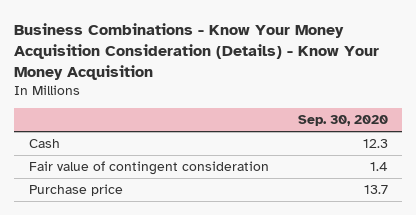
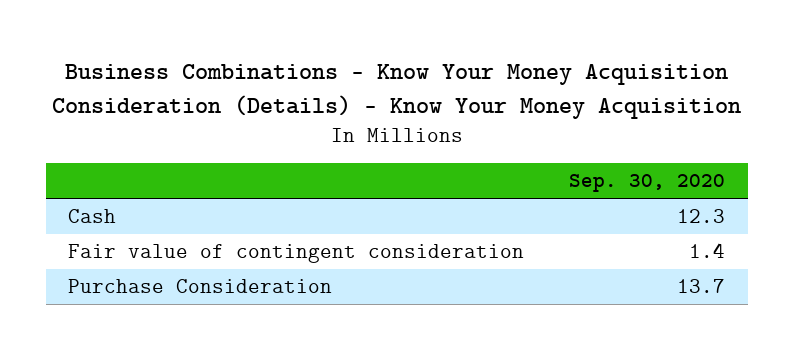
[28,184,123,197] Purchase price -> [68,279,333,294] Purchase Consideration

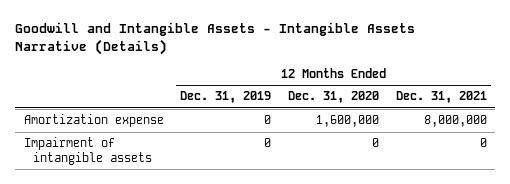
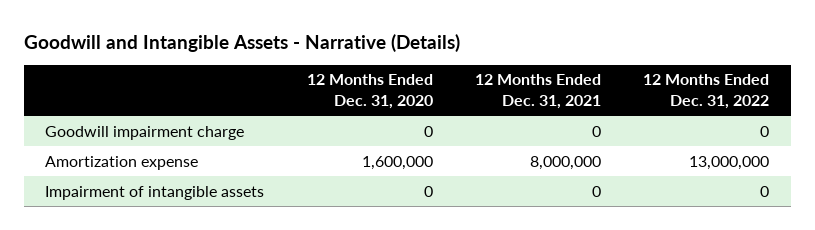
[15,22,416,55] Goodwill and Intangible Assets - Intangible Assets Narrative (Details) -> [24,33,461,52] Goodwill and Intangible Assets - Narrative (Details)
[180,91,272,104] Dec. 31, 2019 -> none
none -> [643,74,770,110] 12 Months Ended Dec. 31, 2022
none -> [45,125,245,140] Goodwill impairment charge

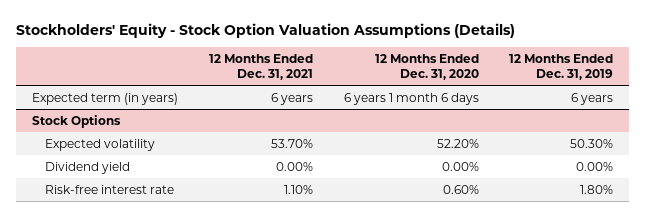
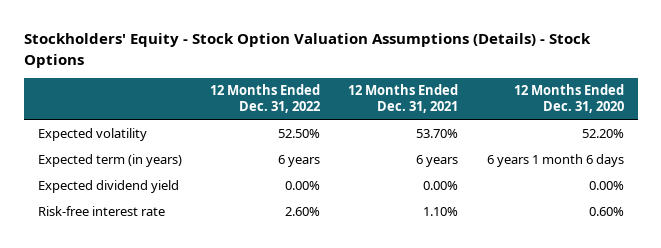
[16,23,516,39] Stockholders' Equity - Stock Option Valuation Assumptions (Details) -> [23,33,591,68] Stockholders' Equity - Stock Option Valuation Assumptions (Details) - Stock Options
[509,54,614,80] 12 Months Ended Dec. 31, 2019 -> none
none -> [210,84,321,114] 12 Months Ended Dec. 31, 2022
[31,114,121,128] Stock Options -> none
[31,92,178,105] Expected term (in years) -> [37,153,182,167] Expected term (in years)
[44,161,130,174] Dividend yield -> [37,179,179,193] Expected dividend yield

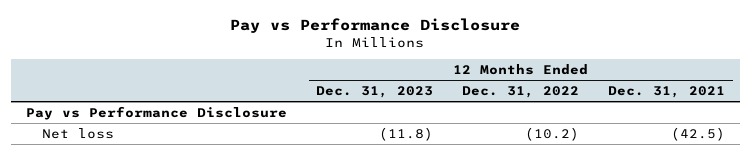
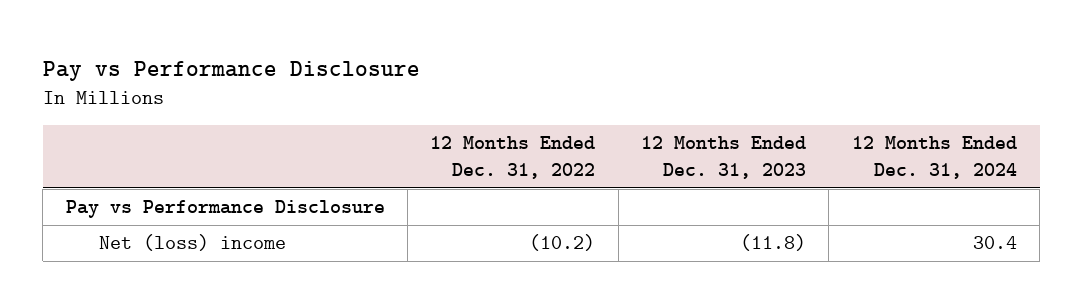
[608,86,726,99] Dec. 31, 2021 -> none
none -> [851,136,1017,180] 12 Months Ended Dec. 31, 2024
[42,127,115,139] Net loss -> [98,234,286,252] Net (loss) income

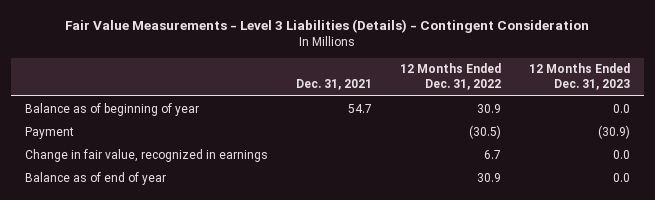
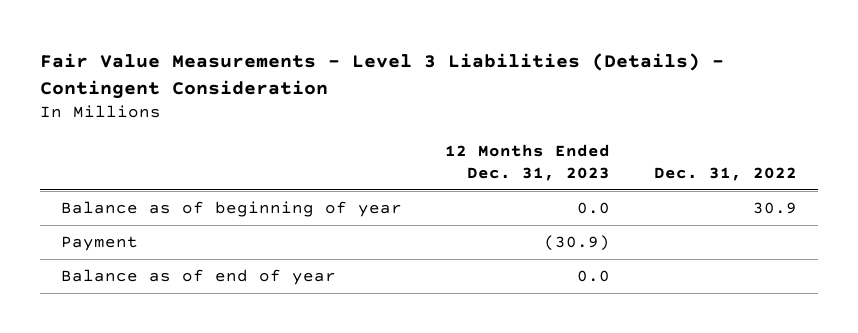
[296,79,373,91] Dec. 31, 2021 -> none
[399,63,501,91] 12 Months Ended Dec. 31, 2022 -> none
none -> [653,166,797,181] Dec. 31, 2022
[25,148,269,162] Change in fair value, recognized in earnings -> none

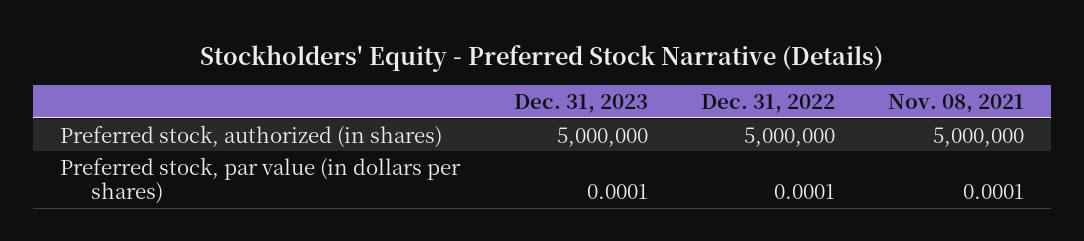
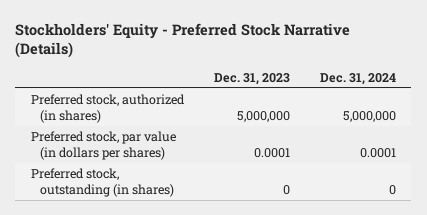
[700,94,835,114] Dec. 31, 2022 -> none
[888,94,1025,114] Nov. 08, 2021 -> none
none -> [320,72,397,85] Dec. 31, 2024
none -> [30,167,174,197] Preferred stock, outstanding (in shares)

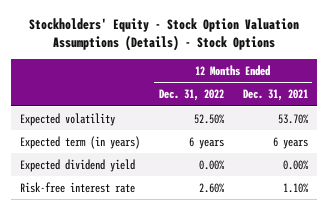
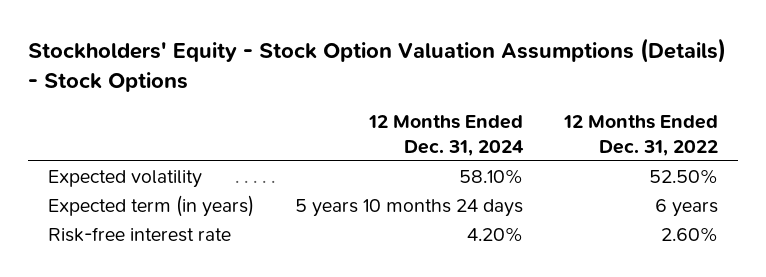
[242,89,308,102] Dec. 31, 2021 -> none
none -> [368,115,525,156] 12 Months Ended Dec. 31, 2024
[20,158,136,172] Expected dividend yield -> none

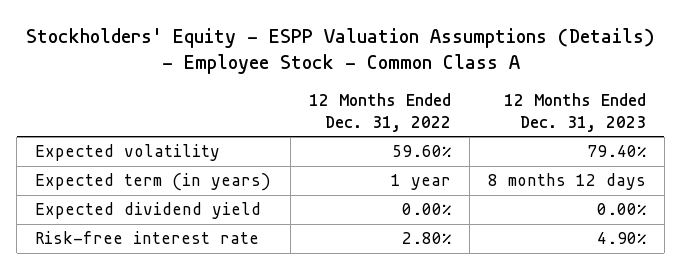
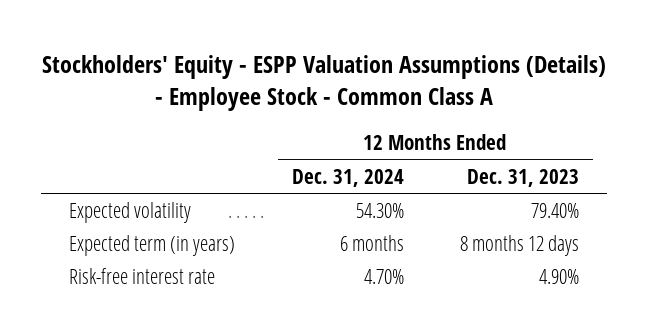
[308,93,451,132] 12 Months Ended Dec. 31, 2022 -> none
none -> [291,168,404,187] Dec. 31, 2024
[35,202,262,220] Expected dividend yield -> none

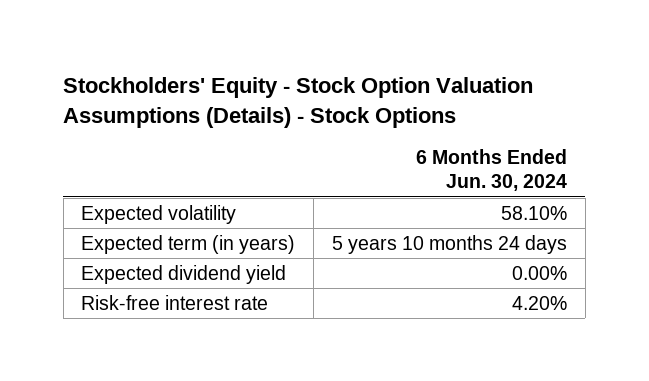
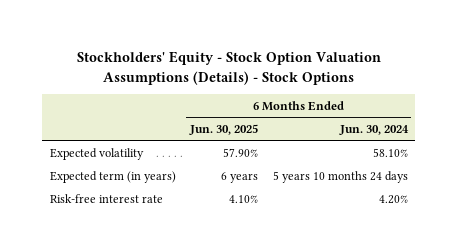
none -> [189,123,259,135] Jun. 30, 2025
[81,264,287,284] Expected dividend yield -> none

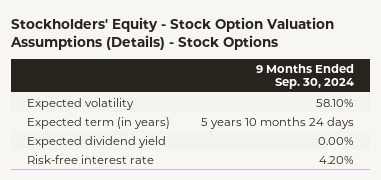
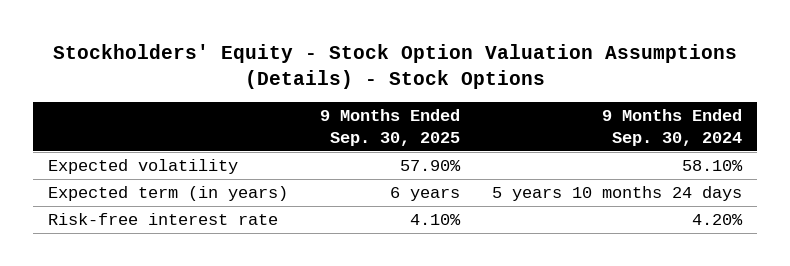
none -> [319,109,460,146] 9 Months Ended Sep. 30, 2025
[27,135,167,148] Expected dividend yield -> none

